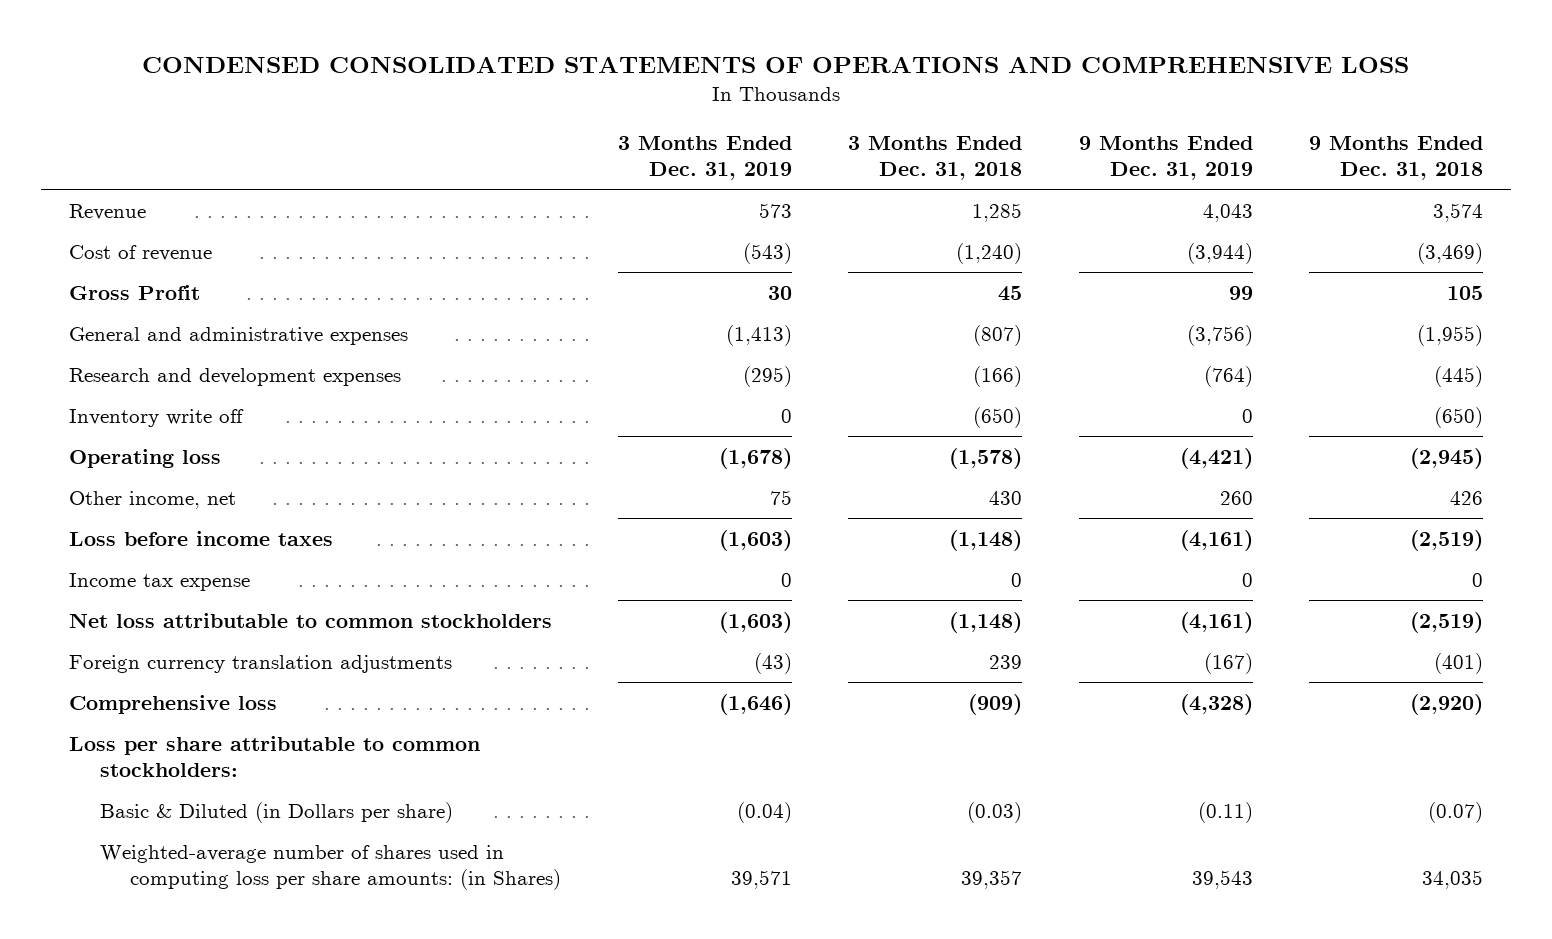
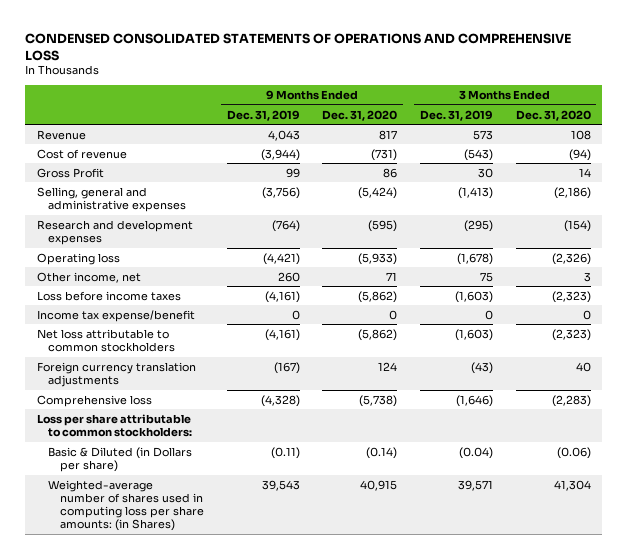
[848,135,1023,180] 3 Months Ended Dec. 31, 2018 -> none
[1308,135,1483,180] 9 Months Ended Dec. 31, 2018 -> none
none -> [322,109,398,121] Dec. 31, 2020
none -> [515,109,591,121] Dec. 31, 2020
[69,326,409,345] General and administrative expenses -> [36,186,187,212] Selling, general and administrative expenses
[69,408,245,427] Inventory write off -> none
[69,572,251,591] Income tax expense -> [36,309,195,322] Income tax expense/benefit

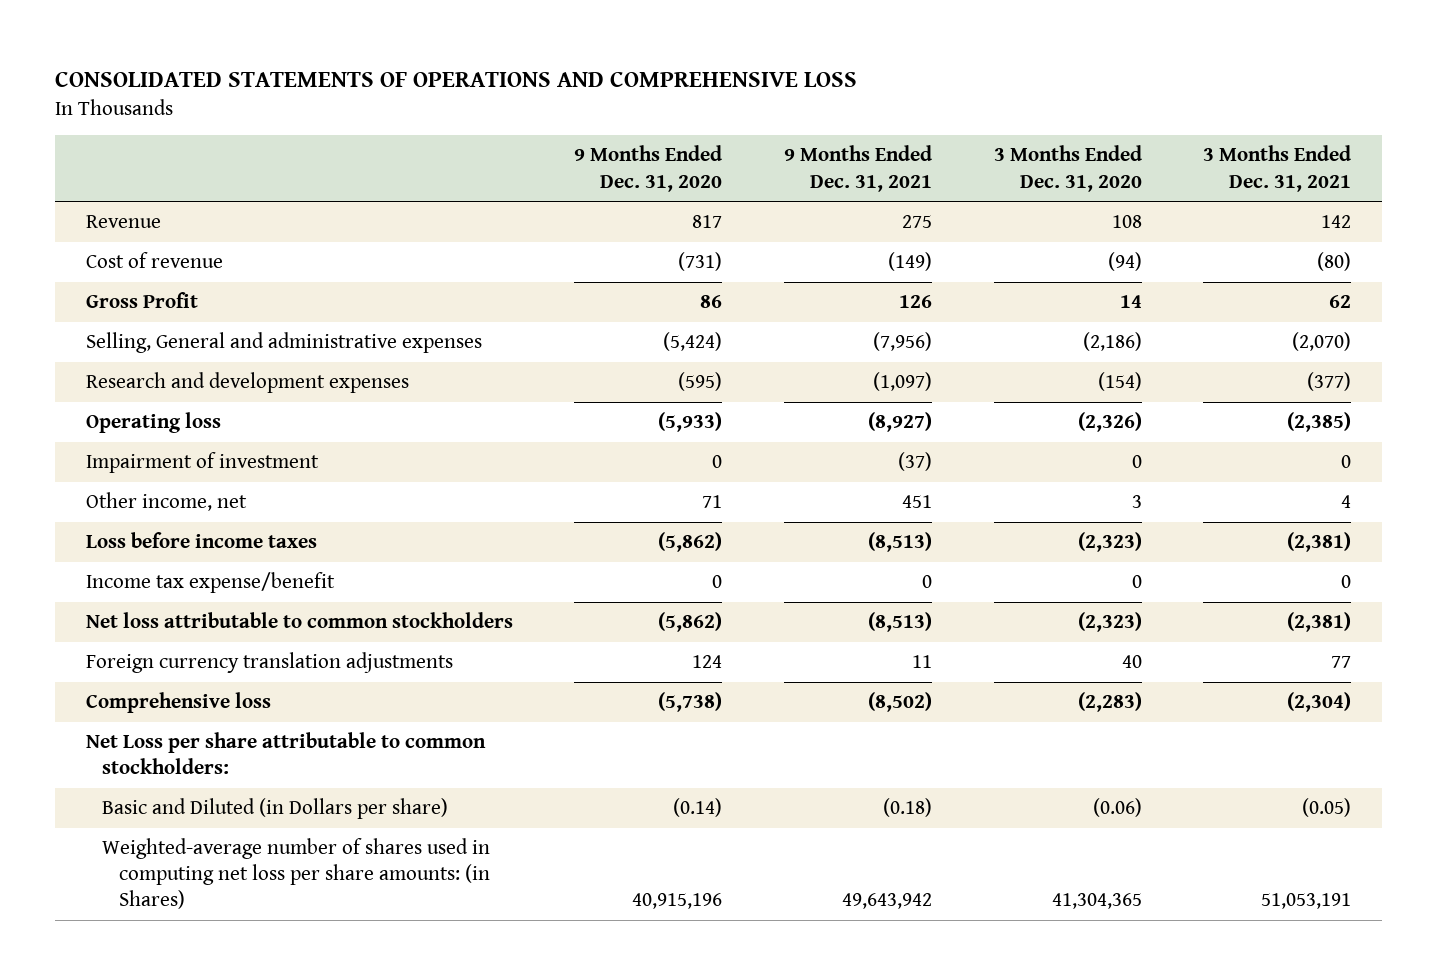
[25,32,572,61] CONDENSED CONSOLIDATED STATEMENTS OF OPERATIONS AND COMPREHENSIVE LOSS -> [55,71,858,87] CONSOLIDATED STATEMENTS OF OPERATIONS AND COMPREHENSIVE LOSS
[226,109,300,121] Dec. 31, 2019 -> none
[420,109,494,121] Dec. 31, 2019 -> none
none -> [784,145,933,192] 9 Months Ended Dec. 31, 2021
none -> [1203,145,1352,192] 3 Months Ended Dec. 31, 2021
[36,186,187,212] Selling, general and administrative expenses -> [85,332,482,354] Selling, General and administrative expenses
none -> [85,452,319,474] Impairment of investment
[36,413,193,437] Loss per share attributable to common stockholders: -> [85,732,486,775] Net Loss per share attributable to common stockholders:
[48,446,193,472] Basic & Diluted (in Dollars per share) -> [102,798,449,820] Basic and Diluted (in Dollars per share)
[48,479,205,532] Weighted-average number of shares used in computing loss per share amounts: (in Shares) -> [102,838,491,910] Weighted-average number of shares used in computing net loss per share amounts: (in Shares)
[360,479,398,491] 40,915 -> [632,893,723,910] 40,915,196
[553,479,591,491] 41,304 -> [1051,893,1142,910] 41,304,365

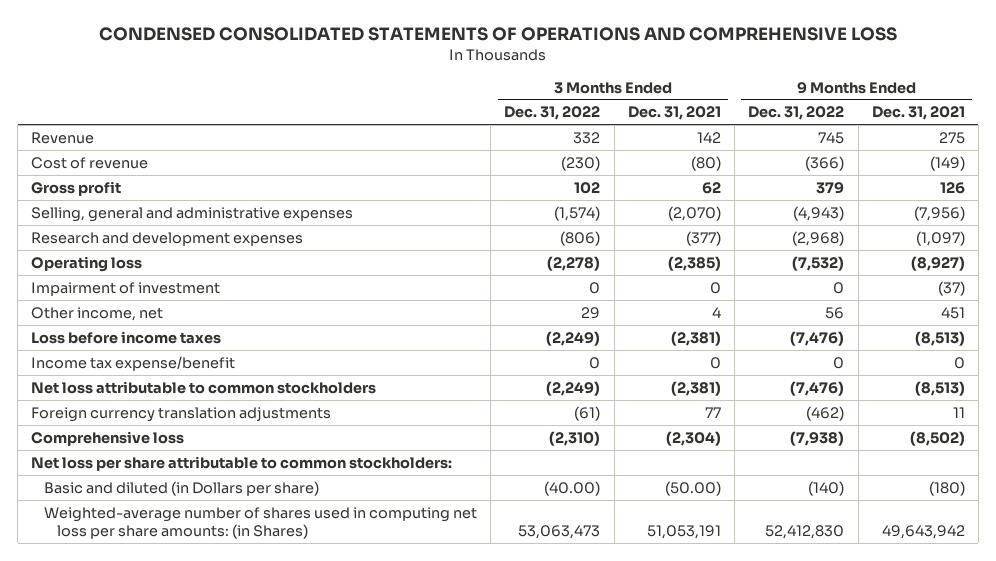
[55,71,858,87] CONSOLIDATED STATEMENTS OF OPERATIONS AND COMPREHENSIVE LOSS -> [99,27,898,42] CONDENSED CONSOLIDATED STATEMENTS OF OPERATIONS AND COMPREHENSIVE LOSS
[574,145,723,192] 9 Months Ended Dec. 31, 2020 -> none
[993,145,1142,192] 3 Months Ended Dec. 31, 2020 -> none
none -> [504,106,601,121] Dec. 31, 2022
none -> [748,106,845,121] Dec. 31, 2022
[85,292,198,309] Gross Profit -> [31,180,122,196] Gross profit
[85,332,482,354] Selling, General and administrative expenses -> [31,206,354,222] Selling, general and administrative expenses
[85,732,486,775] Net Loss per share attributable to common stockholders: -> [31,455,453,471] Net loss per share attributable to common stockholders:
[102,798,449,820] Basic and Diluted (in Dollars per share) -> [44,480,320,496] Basic and diluted (in Dollars per share)
[883,798,933,818] (0.18) -> [928,480,965,496] (180)
[1302,798,1352,818] (0.05) -> [664,480,721,496] (50.00)

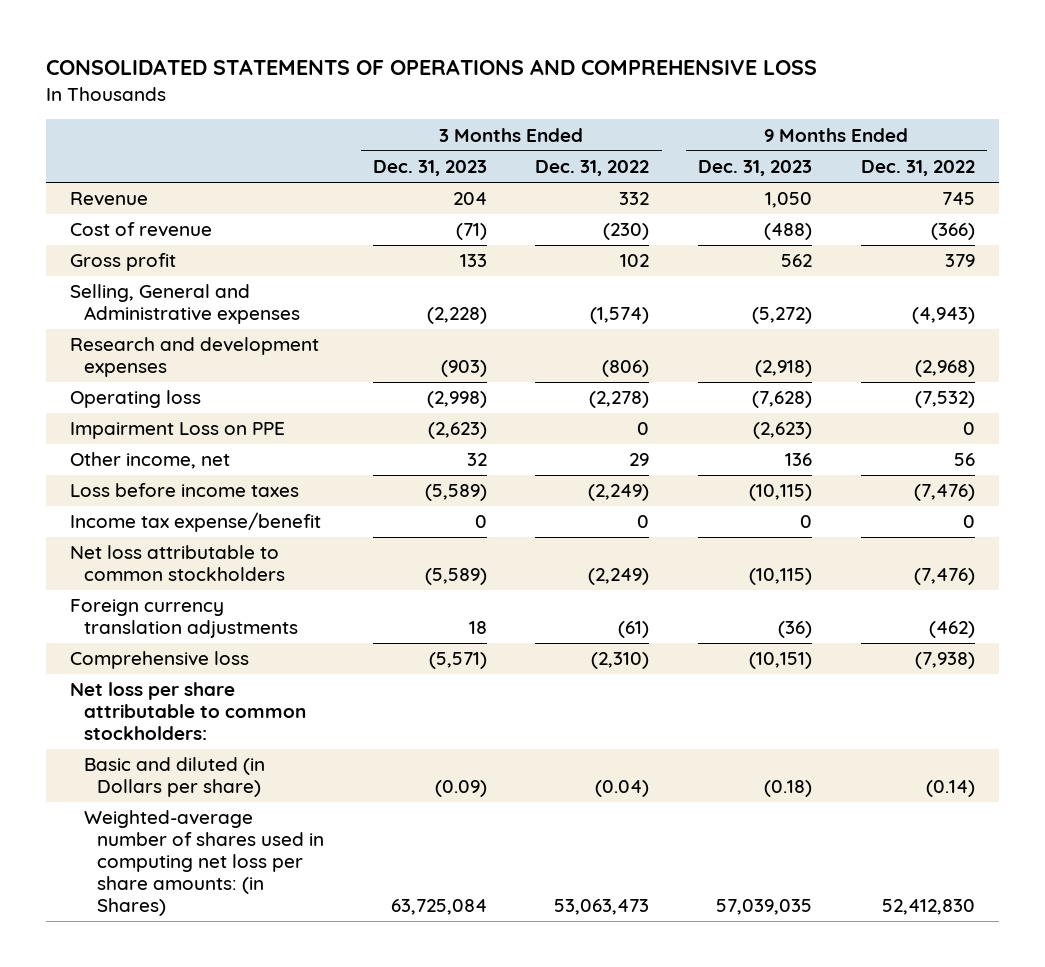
[99,27,898,42] CONDENSED CONSOLIDATED STATEMENTS OF OPERATIONS AND COMPREHENSIVE LOSS -> [45,59,817,76] CONSOLIDATED STATEMENTS OF OPERATIONS AND COMPREHENSIVE LOSS
[627,106,721,121] Dec. 31, 2021 -> none
[871,106,965,121] Dec. 31, 2021 -> none
none -> [372,160,487,177] Dec. 31, 2023
none -> [698,160,813,177] Dec. 31, 2023
[31,206,354,222] Selling, general and administrative expenses -> [70,284,300,325] Selling, General and Administrative expenses
[31,281,221,296] Impairment of investment -> none
none -> [70,422,286,440] Impairment Loss on PPE
[544,480,601,496] (40.00) -> [595,780,650,798] (0.04)
[808,480,845,496] (140) -> [925,780,975,798] (0.14)

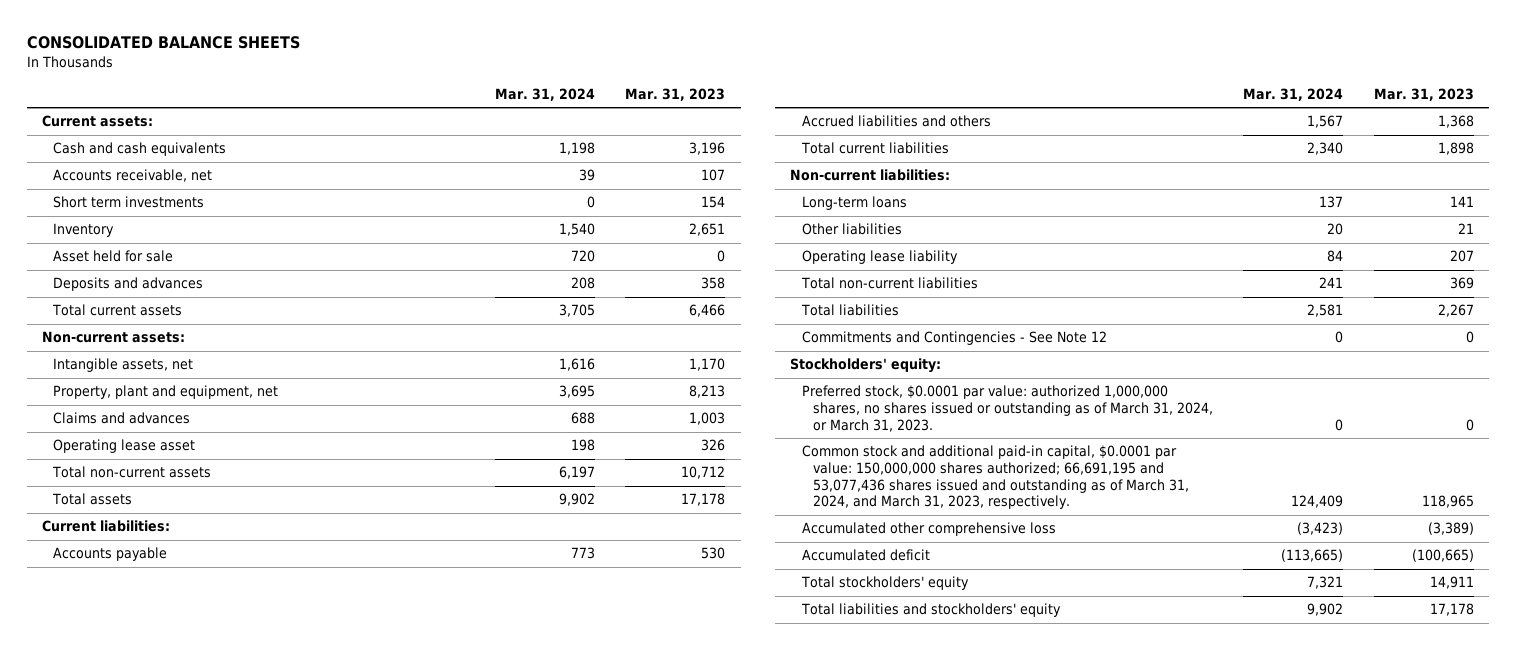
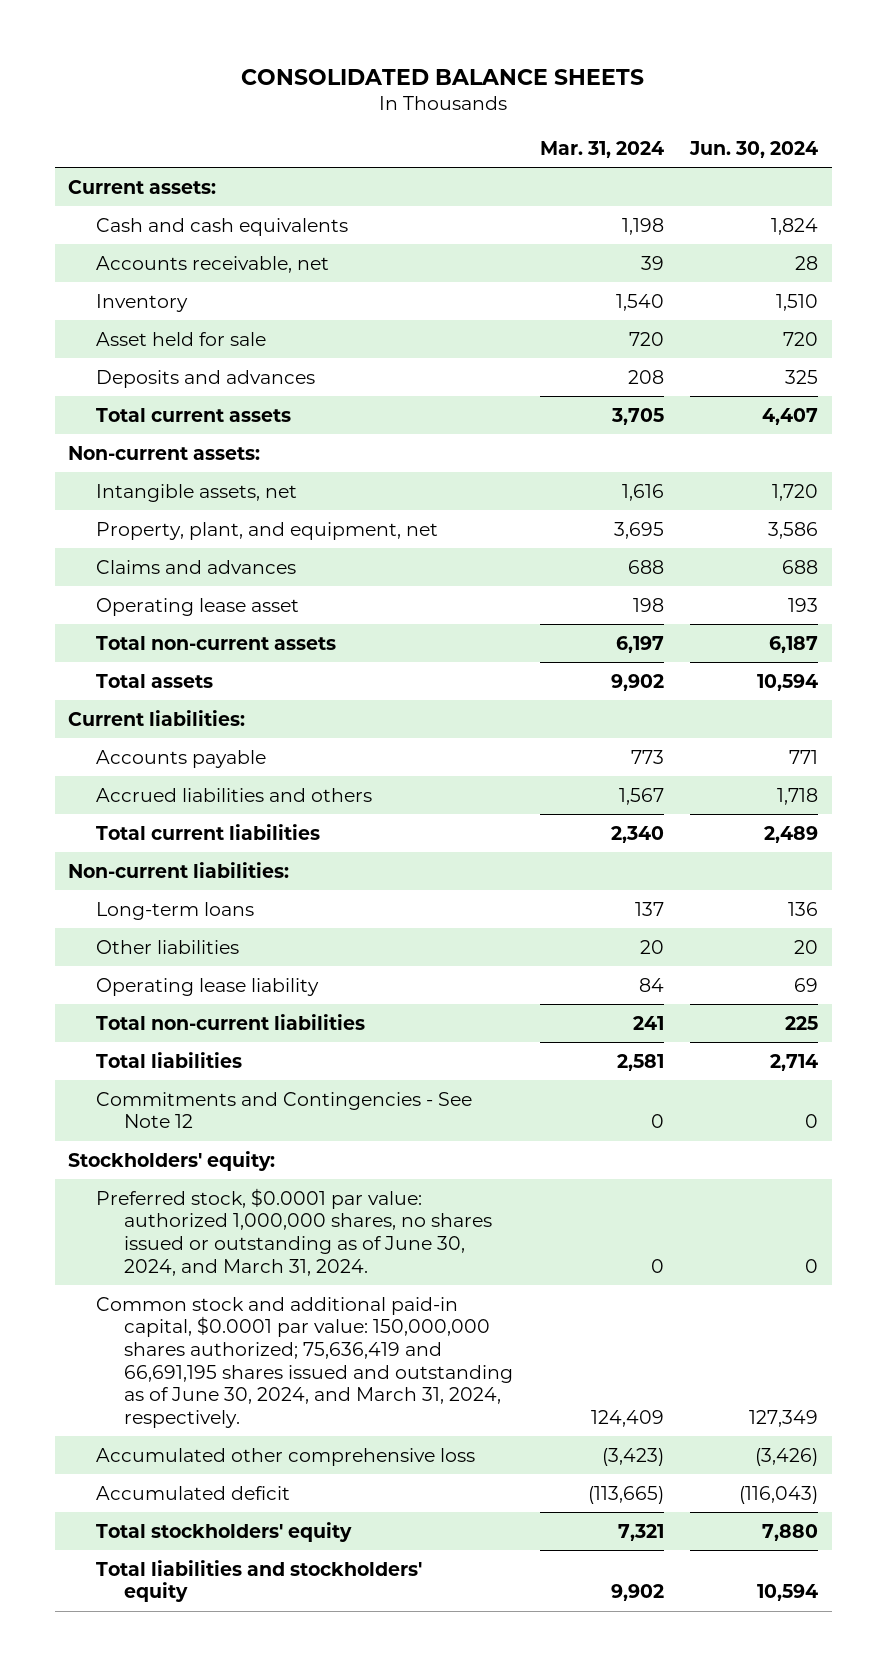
[625,87,726,101] Mar. 31, 2023 -> none
none -> [689,141,819,159] Jun. 30, 2024
[53,196,205,209] Short term investments -> none
[53,385,279,400] Property, plant and equipment, net -> [96,521,439,540] Property, plant, and equipment, net
[801,385,1213,432] Preferred stock, $0.0001 par value: authorized 1,000,000 shares, no shares issued or outstanding as of March 31, 2024, or March 31, 2023. -> [96,1187,492,1276] Preferred stock, $0.0001 par value: authorized 1,000,000 shares, no shares issued or outstanding as of June 30, 2024, and March 31, 2024.
[801,445,1189,510] Common stock and additional paid-in capital, $0.0001 par value: 150,000,000 shares authorized; 66,691,195 and 53,077,436 shares issued and outstanding as of March 31, 2024, and March 31, 2023, respectively. -> [96,1296,513,1428] Common stock and additional paid-in capital, $0.0001 par value: 150,000,000 shares authorized; 75,636,419 and 66,691,195 shares issued and outstanding as of June 30, 2024, and March 31, 2024, respectively.

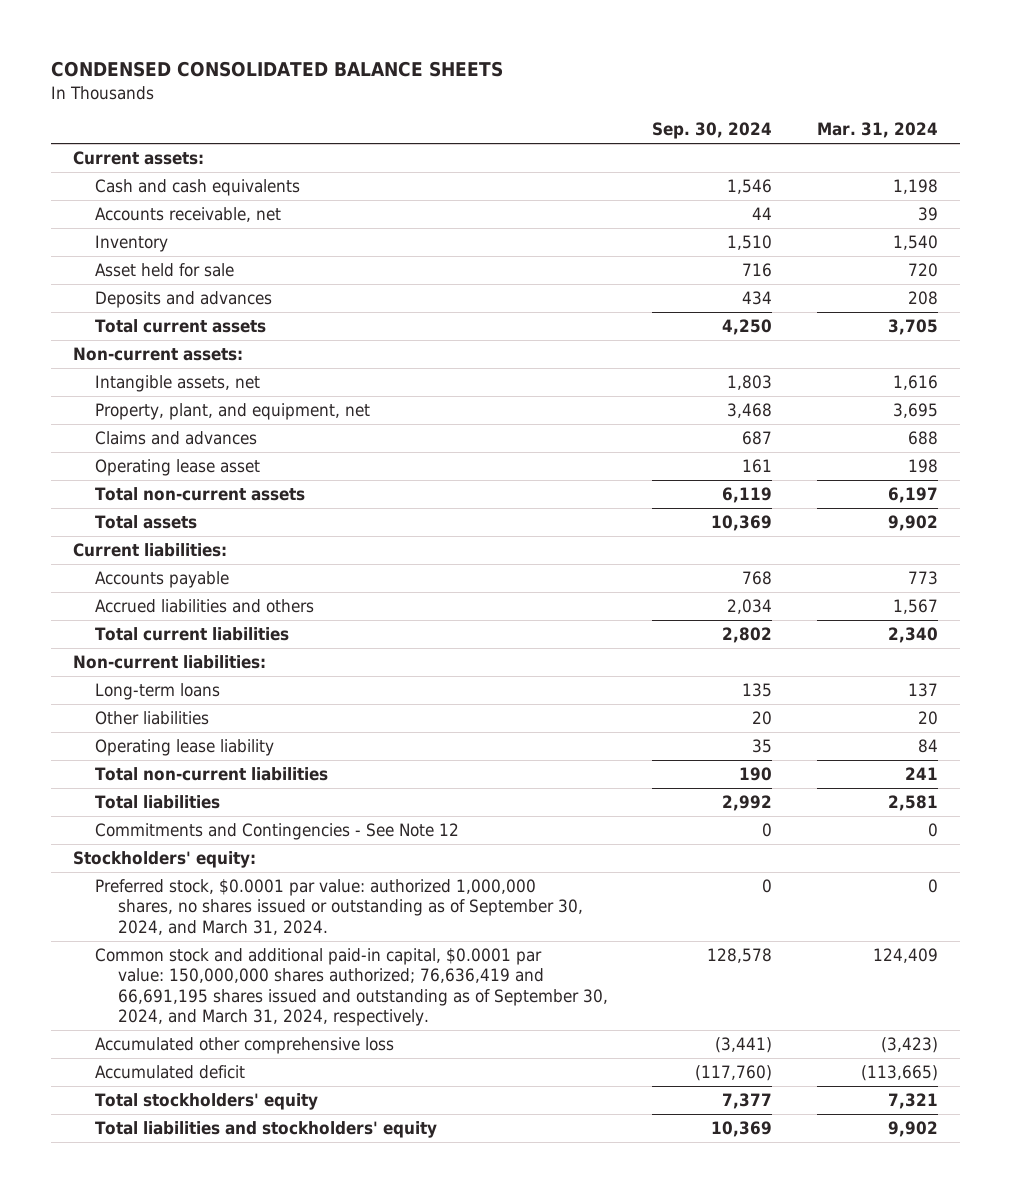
[241,68,645,85] CONSOLIDATED BALANCE SHEETS -> [50,61,503,78] CONDENSED CONSOLIDATED BALANCE SHEETS
[689,141,819,159] Jun. 30, 2024 -> none
none -> [652,122,773,140] Sep. 30, 2024
[96,1187,492,1276] Preferred stock, $0.0001 par value: authorized 1,000,000 shares, no shares issued or outstanding as of June 30, 2024, and March 31, 2024. -> [95,879,583,935] Preferred stock, $0.0001 par value: authorized 1,000,000 shares, no shares issued or outstanding as of September 30, 2024, and March 31, 2024.
[96,1296,513,1428] Common stock and additional paid-in capital, $0.0001 par value: 150,000,000 shares authorized; 75,636,419 and 66,691,195 shares issued and outstanding as of June 30, 2024, and March 31, 2024, respectively. -> [95,948,608,1026] Common stock and additional paid-in capital, $0.0001 par value: 150,000,000 shares authorized; 76,636,419 and 66,691,195 shares issued and outstanding as of September 30, 2024, and March 31, 2024, respectively.

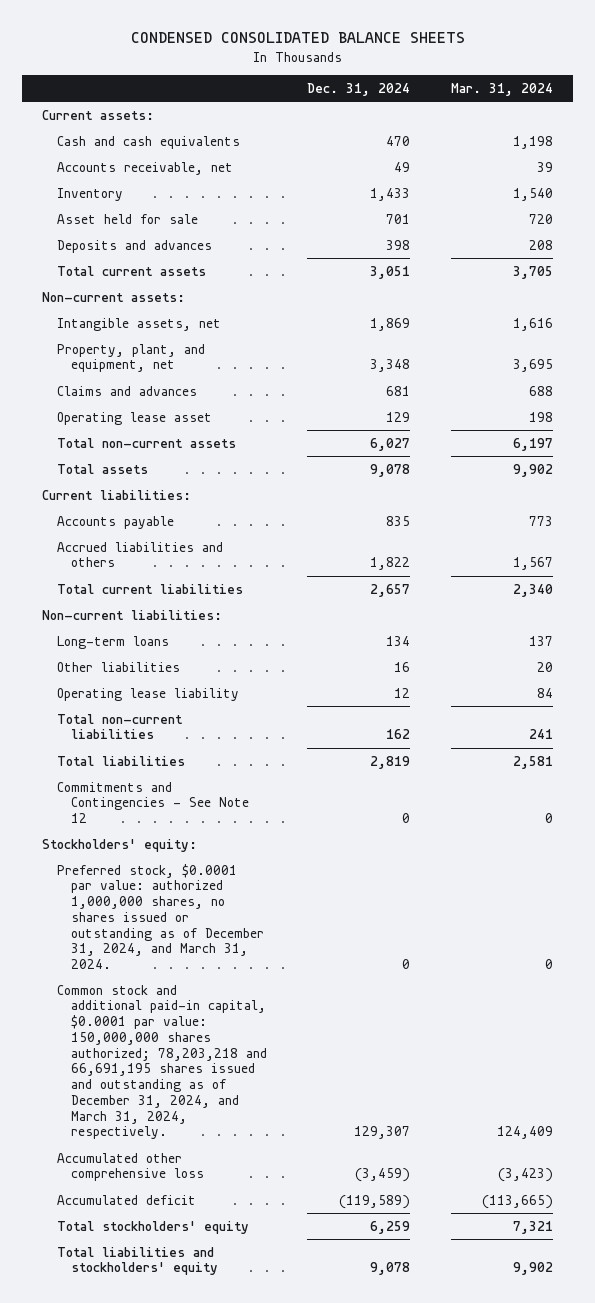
[652,122,773,140] Sep. 30, 2024 -> none
none -> [307,83,411,97] Dec. 31, 2024
[95,879,583,935] Preferred stock, $0.0001 par value: authorized 1,000,000 shares, no shares issued or outstanding as of September 30, 2024, and March 31, 2024. -> [56,863,264,970] Preferred stock, $0.0001 par value: authorized 1,000,000 shares, no shares issued or outstanding as of December 31, 2024, and March 31, 2024.
[95,948,608,1026] Common stock and additional paid-in capital, $0.0001 par value: 150,000,000 shares authorized; 76,636,419 and 66,691,195 shares issued and outstanding as of September 30, 2024, and March 31, 2024, respectively. -> [56,984,267,1140] Common stock and additional paid-in capital, $0.0001 par value: 150,000,000 shares authorized; 78,203,218 and 66,691,195 shares issued and outstanding as of December 31, 2024, and March 31, 2024, respectively.

